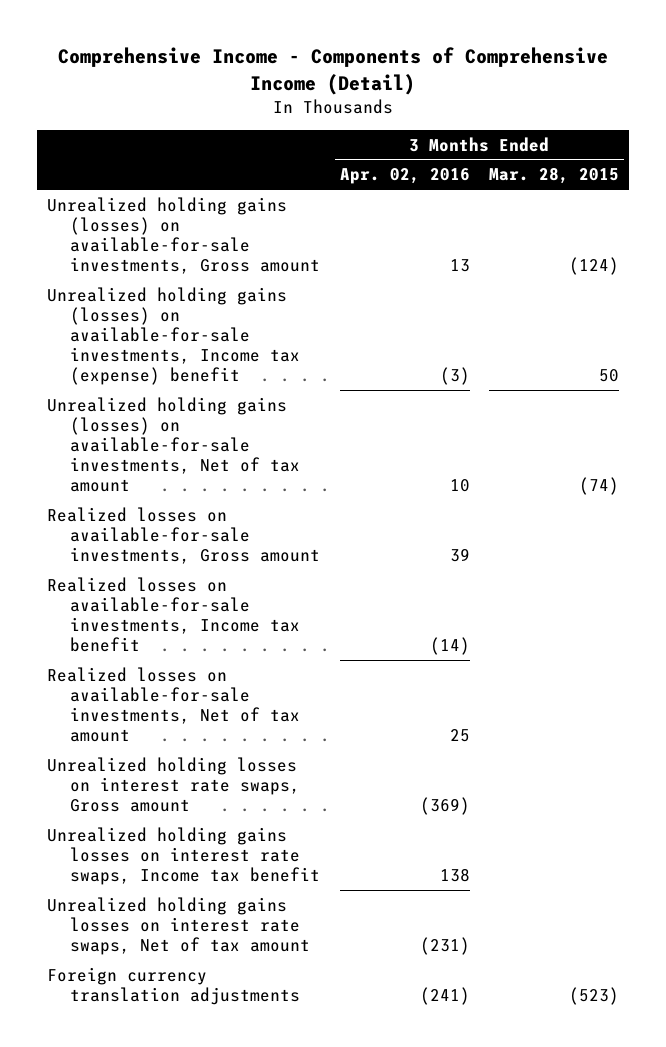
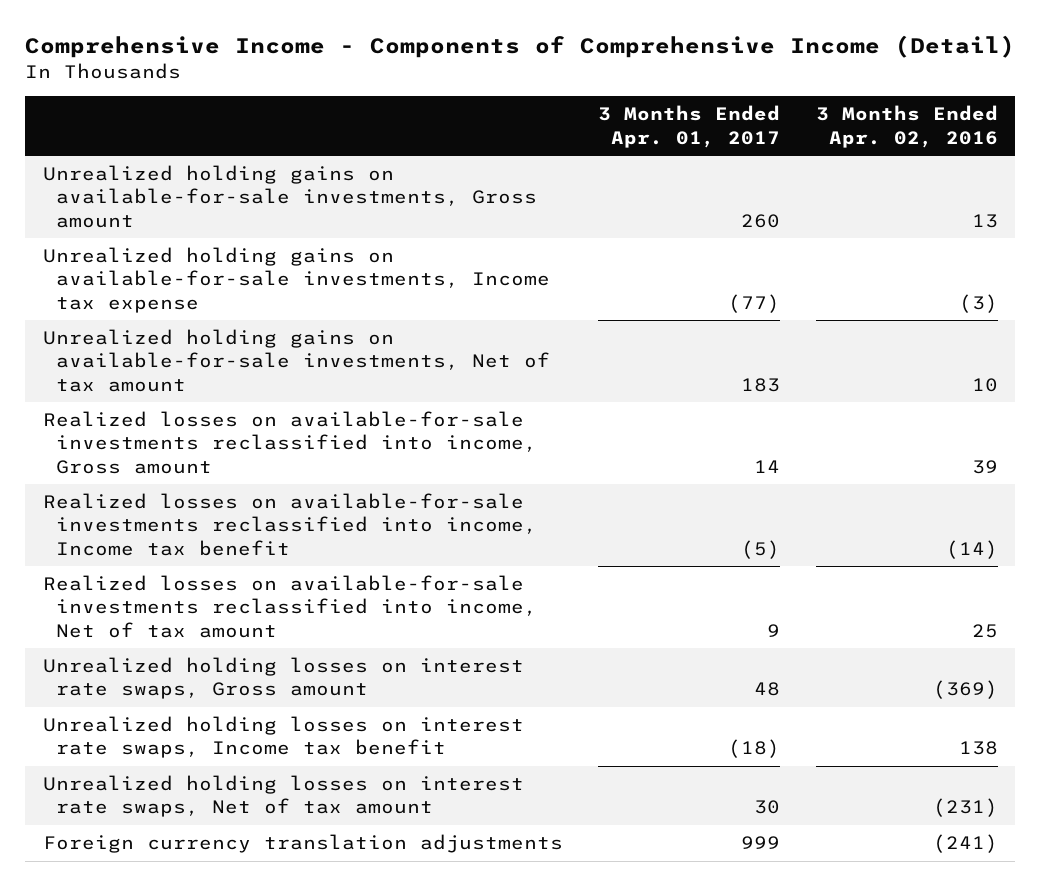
[489,167,620,185] Mar. 28, 2015 -> none
none -> [598,105,781,148] 3 Months Ended Apr. 01, 2017
[46,196,321,275] Unrealized holding gains (losses) on available-for-sale investments, Gross amount -> [42,165,537,228] Unrealized holding gains on available-for-sale investments, Gross amount
[46,286,301,386] Unrealized holding gains (losses) on available-for-sale investments, Income tax (expense) benefit -> [42,247,550,313] Unrealized holding gains on available-for-sale investments, Income tax expense
[46,396,301,493] Unrealized holding gains (losses) on available-for-sale investments, Net of tax amount -> [42,329,550,392] Unrealized holding gains on available-for-sale investments, Net of tax amount
[46,506,321,565] Realized losses on available-for-sale investments, Gross amount -> [42,411,537,474] Realized losses on available-for-sale investments reclassified into income, Gross amount
[46,576,301,653] Realized losses on available-for-sale investments, Income tax benefit -> [42,493,537,556] Realized losses on available-for-sale investments reclassified into income, Income tax benefit
[46,666,301,743] Realized losses on available-for-sale investments, Net of tax amount -> [42,575,537,638] Realized losses on available-for-sale investments reclassified into income, Net of tax amount
[46,826,321,886] Unrealized holding gains losses on interest rate swaps, Income tax benefit -> [42,716,524,759] Unrealized holding losses on interest rate swaps, Income tax benefit
[46,896,311,956] Unrealized holding gains losses on interest rate swaps, Net of tax amount -> [42,775,524,818] Unrealized holding losses on interest rate swaps, Net of tax amount

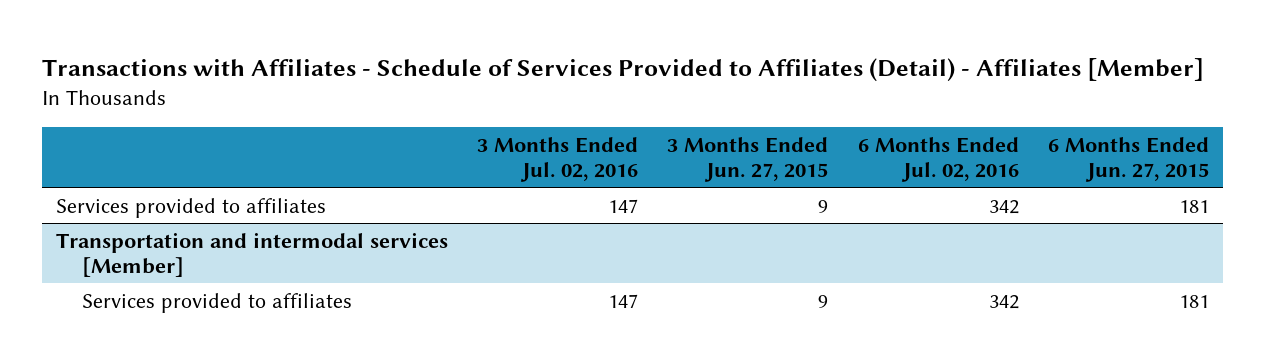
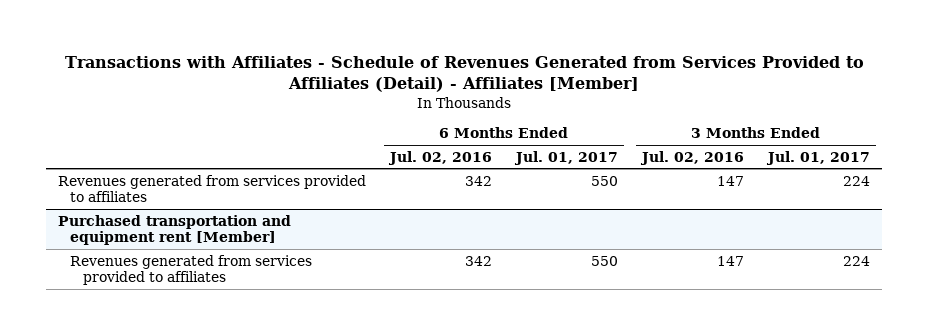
[41,57,1204,82] Transactions with Affiliates - Schedule of Services Provided to Affiliates (Detail) - Affiliates [Member] -> [65,55,865,93] Transactions with Affiliates - Schedule of Revenues Generated from Services Provided to Affiliates (Detail) - Affiliates [Member]
[667,136,829,183] 3 Months Ended Jun. 27, 2015 -> none
[1047,136,1209,183] 6 Months Ended Jun. 27, 2015 -> none
none -> [514,150,619,165] Jul. 01, 2017
none -> [766,150,871,165] Jul. 01, 2017
[56,197,327,218] Services provided to affiliates -> [58,174,367,203] Revenues generated from services provided to affiliates
[56,231,449,278] Transportation and intermodal services [Member] -> [58,214,292,246] Purchased transportation and equipment rent [Member]
[82,292,353,313] Services provided to affiliates -> [70,254,313,286] Revenues generated from services provided to affiliates

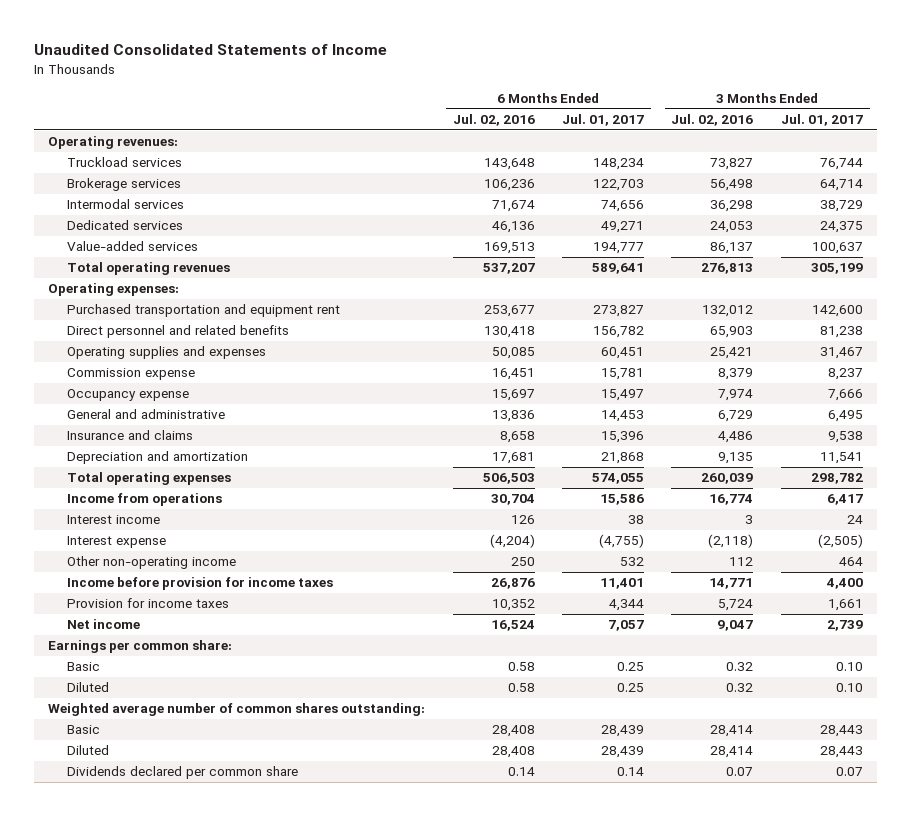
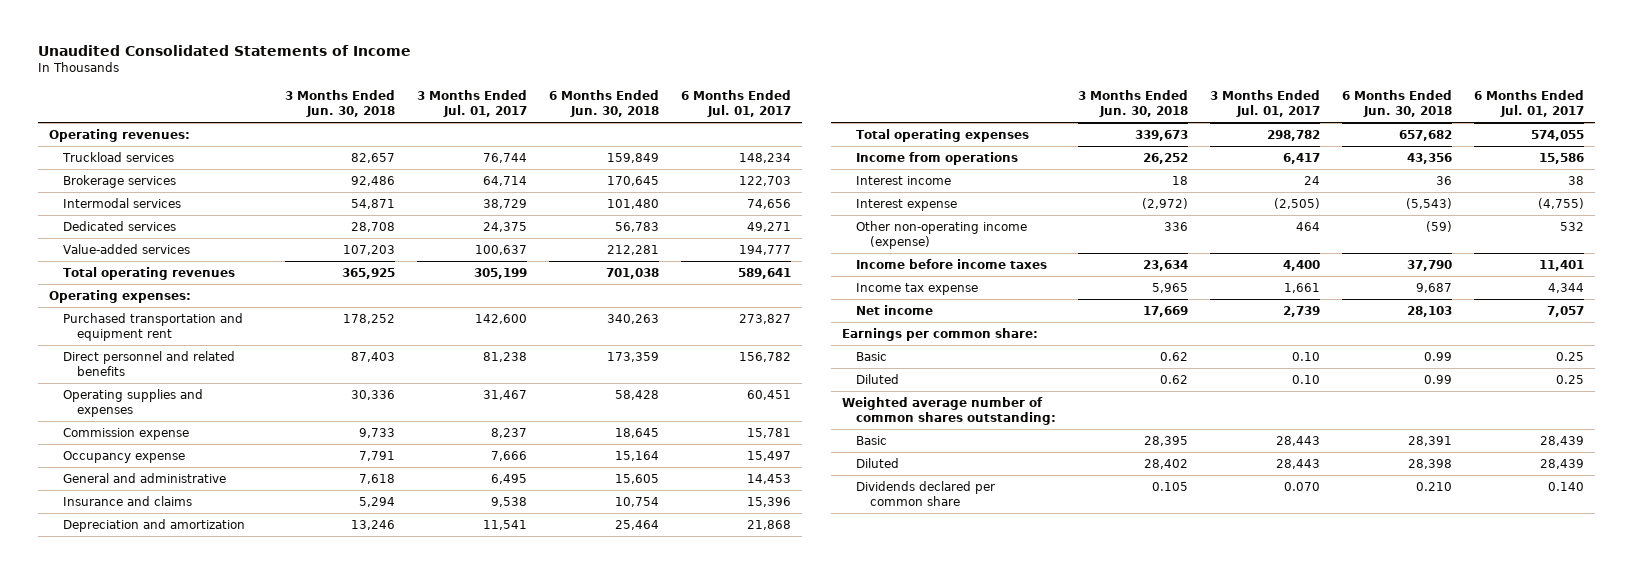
[452,113,535,126] Jul. 02, 2016 -> none
[671,113,754,126] Jul. 02, 2016 -> none
none -> [284,90,395,118] 3 Months Ended Jun. 30, 2018
none -> [548,90,659,118] 6 Months Ended Jun. 30, 2018
[66,556,236,570] Other non-operating income -> [856,220,1028,249] Other non-operating income (expense)
[66,577,333,591] Income before provision for income taxes -> [856,258,1048,269] Income before income taxes
[66,598,229,609] Provision for income taxes -> [856,282,979,295] Income tax expense
[617,767,645,777] 0.14 -> [1548,481,1585,491] 0.140
[835,767,863,777] 0.07 -> [1284,481,1321,491] 0.070

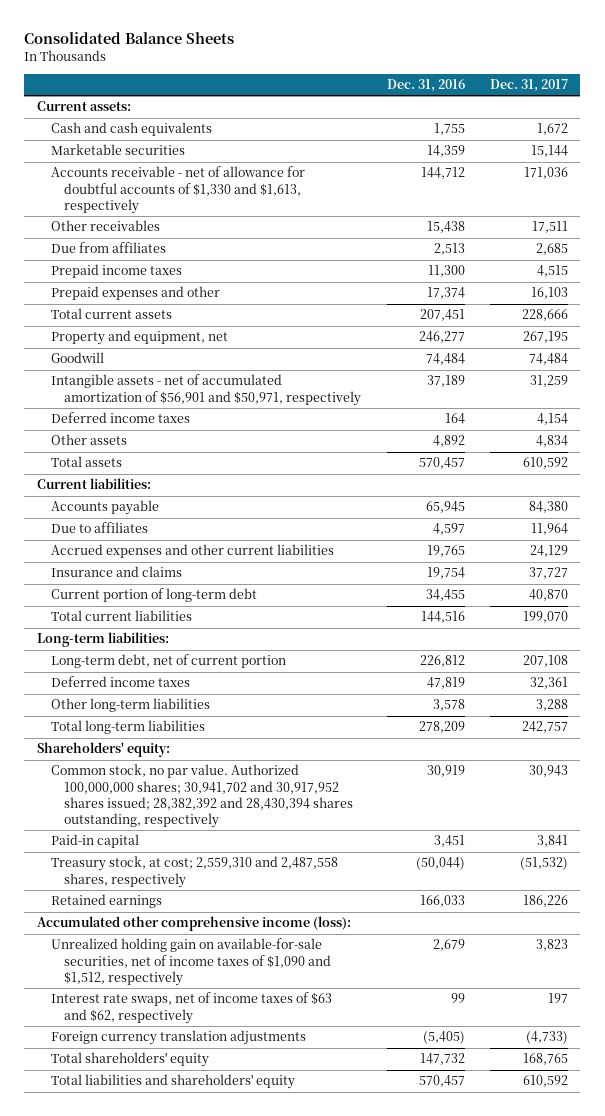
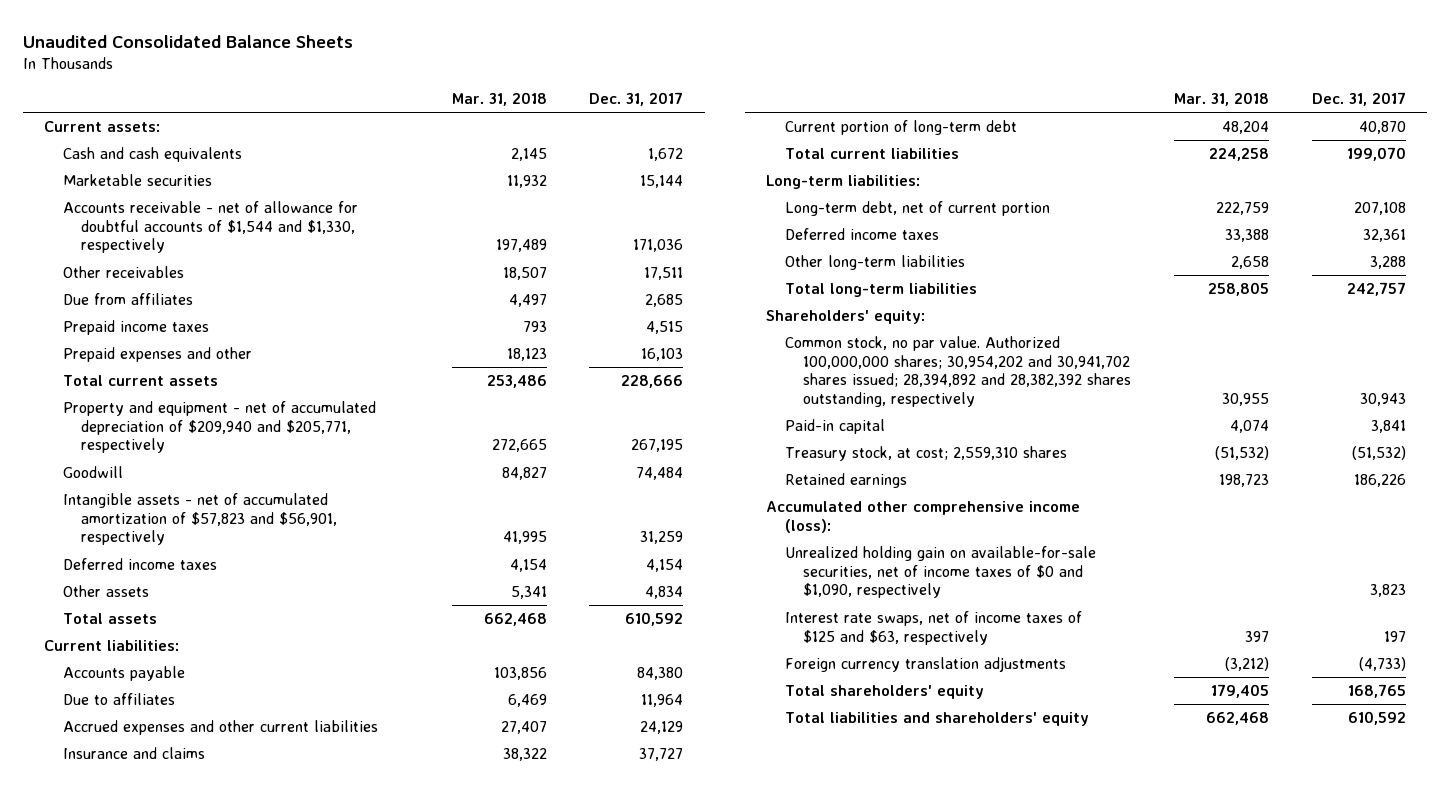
[24,32,235,45] Consolidated Balance Sheets -> [22,34,353,48] Unaudited Consolidated Balance Sheets
[386,79,465,93] Dec. 31, 2016 -> none
none -> [451,92,547,107] Mar. 31, 2018
[50,166,305,215] Accounts receivable - net of allowance for doubtful accounts of $1,330 and $1,613, respectively -> [62,201,358,254] Accounts receivable - net of allowance for doubtful accounts of $1,544 and $1,330, respectively
[50,330,228,346] Property and equipment, net -> [62,401,376,454] Property and equipment - net of accumulated depreciation of $209,940 and $205,771, respectively
[50,374,362,406] Intangible assets - net of accumulated amortization of $56,901 and $50,971, respectively -> [62,493,338,546] Intangible assets - net of accumulated amortization of $57,823 and $56,901, respectively
[50,764,354,829] Common stock, no par value. Authorized 100,000,000 shares; 30,941,702 and 30,917,952 shares issued; 28,382,392 and 28,430,394 shares outstanding, respectively -> [784,336,1132,408] Common stock, no par value. Authorized 100,000,000 shares; 30,954,202 and 30,941,702 shares issued; 28,394,892 and 28,382,392 shares outstanding, respectively
[50,856,338,888] Treasury stock, at cost; 2,559,310 and 2,487,558 shares, respectively -> [784,446,1067,462] Treasury stock, at cost; 2,559,310 shares
[50,938,332,987] Unrealized holding gain on available-for-sale securities, net of income taxes of $1,090 and $1,512, respectively -> [784,546,1096,599] Unrealized holding gain on available-for-sale securities, net of income taxes of $0 and $1,090, respectively
[50,992,332,1024] Interest rate swaps, net of income taxes of $63 and $62, respectively -> [784,611,1082,645] Interest rate swaps, net of income taxes of $125 and $63, respectively

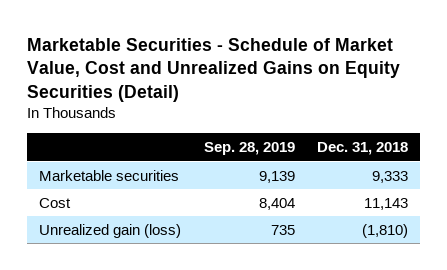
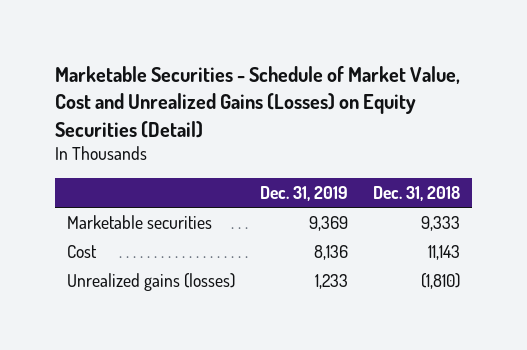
[27,37,401,102] Marketable Securities - Schedule of Market Value, Cost and Unrealized Gains on Equity Securities (Detail) -> [54,66,460,138] Marketable Securities - Schedule of Market Value, Cost and Unrealized Gains (Losses) on Equity Securities (Detail)
[203,142,295,156] Sep. 28, 2019 -> none
none -> [259,185,348,201] Dec. 31, 2019
[38,223,181,238] Unrealized gain (loss) -> [67,272,236,291] Unrealized gains (losses)

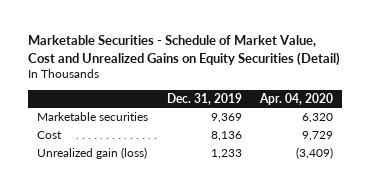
[54,66,460,138] Marketable Securities - Schedule of Market Value, Cost and Unrealized Gains (Losses) on Equity Securities (Detail) -> [27,35,340,66] Marketable Securities - Schedule of Market Value, Cost and Unrealized Gains on Equity Securities (Detail)
[372,185,460,201] Dec. 31, 2018 -> none
none -> [259,92,334,105] Apr. 04, 2020
[67,272,236,291] Unrealized gains (losses) -> [37,147,148,160] Unrealized gain (loss)

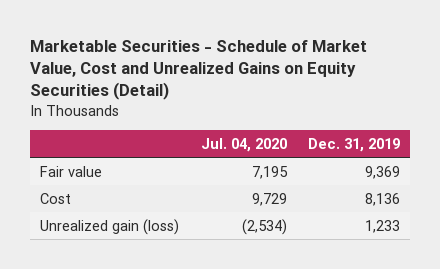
[259,92,334,105] Apr. 04, 2020 -> none
none -> [200,137,287,152] Jul. 04, 2020
[37,112,149,122] Marketable securities -> [40,165,103,177] Fair value

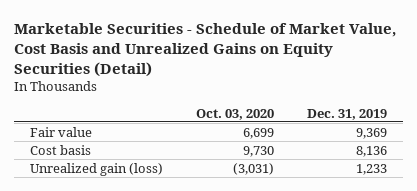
[29,40,367,101] Marketable Securities - Schedule of Market Value, Cost and Unrealized Gains on Equity Securities (Detail) -> [13,22,396,77] Marketable Securities - Schedule of Market Value, Cost Basis and Unrealized Gains on Equity Securities (Detail)
[200,137,287,152] Jul. 04, 2020 -> none
none -> [196,108,275,120] Oct. 03, 2020
[40,192,72,204] Cost -> [30,144,92,155] Cost basis

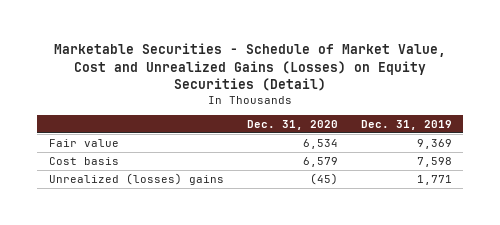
[13,22,396,77] Marketable Securities - Schedule of Market Value, Cost Basis and Unrealized Gains on Equity Securities (Detail) -> [54,43,447,91] Marketable Securities - Schedule of Market Value, Cost and Unrealized Gains (Losses) on Equity Securities (Detail)
[196,108,275,120] Oct. 03, 2020 -> none
none -> [246,119,338,130] Dec. 31, 2020
[356,145,388,157] 8,136 -> [416,156,452,167] 7,598
[30,162,164,176] Unrealized gain (loss) -> [48,172,224,185] Unrealized (losses) gains
[356,163,388,175] 1,233 -> [416,174,452,185] 1,771

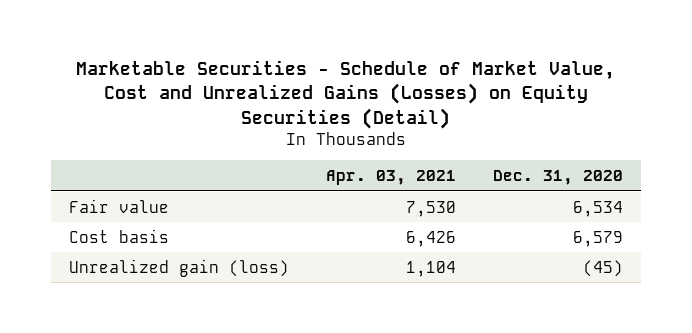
[360,119,452,130] Dec. 31, 2019 -> none
none -> [325,170,456,186] Apr. 03, 2021
[48,172,224,185] Unrealized (losses) gains -> [69,258,290,277] Unrealized gain (loss)

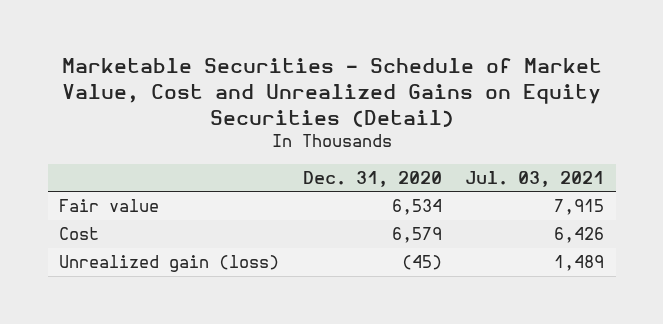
[75,60,615,129] Marketable Securities - Schedule of Market Value, Cost and Unrealized Gains (Losses) on Equity Securities (Detail) -> [61,58,602,127] Marketable Securities - Schedule of Market Value, Cost and Unrealized Gains on Equity Securities (Detail)
[325,170,456,186] Apr. 03, 2021 -> none
none -> [465,170,605,187] Jul. 03, 2021
[69,228,170,243] Cost basis -> [59,227,100,241] Cost

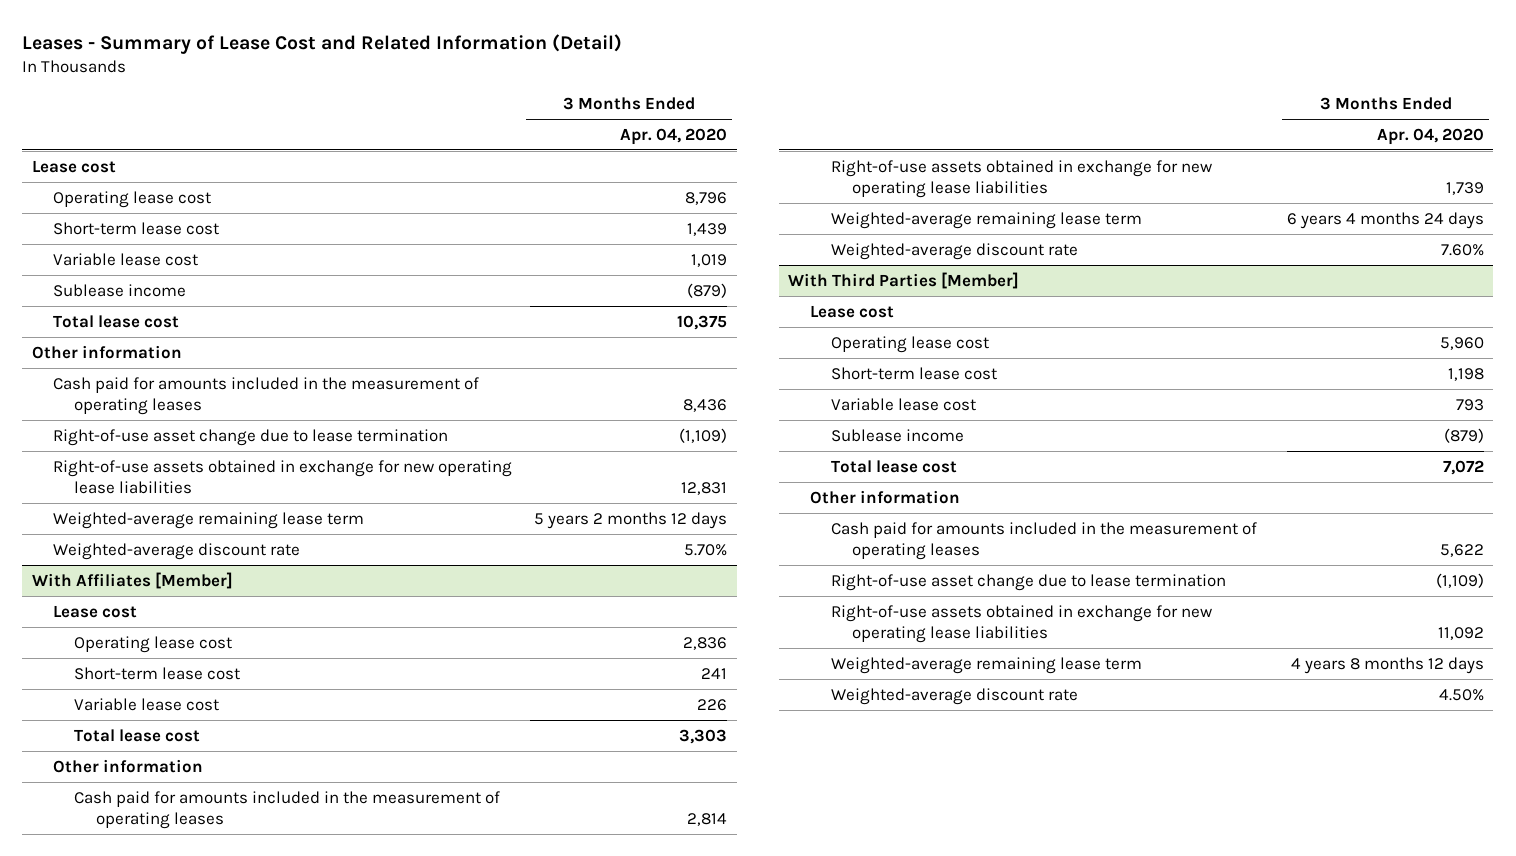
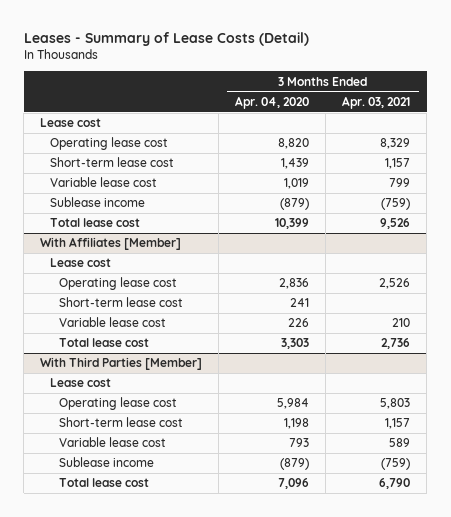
[22,33,623,54] Leases - Summary of Lease Cost and Related Information (Detail) -> [23,31,309,46] Leases - Summary of Lease Costs (Detail)
none -> [342,95,411,109] Apr. 03, 2021
[685,191,728,205] 8,796 -> [278,138,310,150] 8,820
[31,344,182,359] Other information -> none
[53,376,480,416] Cash paid for amounts included in the measurement of operating leases -> none
[53,428,449,446] Right-of-use asset change due to lease termination -> none
[53,459,513,495] Right-of-use assets obtained in exchange for new operating lease liabilities -> none
[53,511,365,529] Weighted-average remaining lease term -> none
[53,542,301,560] Weighted-average discount rate -> none
[677,314,728,330] 10,375 -> [275,218,310,230] 10,399
[53,758,204,773] Other information -> none
[74,790,501,830] Cash paid for amounts included in the measurement of operating leases -> none
[830,159,1212,199] Right-of-use assets obtained in exchange for new operating lease liabilities -> none
[830,211,1142,229] Weighted-average remaining lease term -> none
[830,242,1078,260] Weighted-average discount rate -> none
[1440,336,1485,350] 5,960 -> [277,398,310,410] 5,984
[809,489,960,504] Other information -> none
[830,521,1257,561] Cash paid for amounts included in the measurement of operating leases -> none
[830,573,1226,591] Right-of-use asset change due to lease termination -> none
[830,604,1212,644] Right-of-use assets obtained in exchange for new operating lease liabilities -> none
[830,656,1142,674] Weighted-average remaining lease term -> none
[830,687,1078,705] Weighted-average discount rate -> none
[1443,459,1485,475] 7,072 -> [278,478,310,490] 7,096

